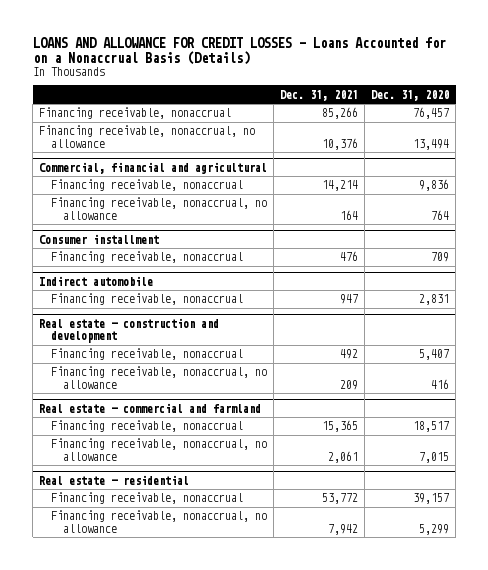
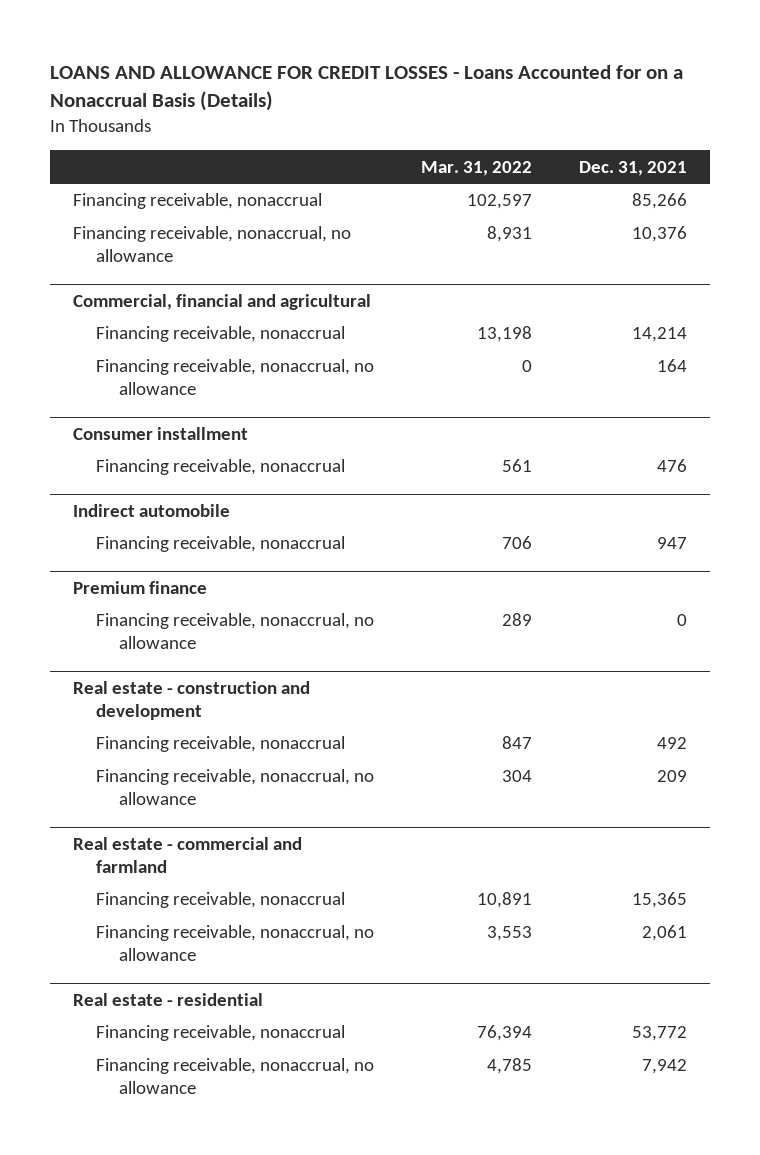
[371,89,450,101] Dec. 31, 2020 -> none
none -> [420,160,532,176] Mar. 31, 2022
none -> [73,580,208,594] Premium finance
none -> [96,613,375,650] Financing receivable, nonaccrual, no allowance

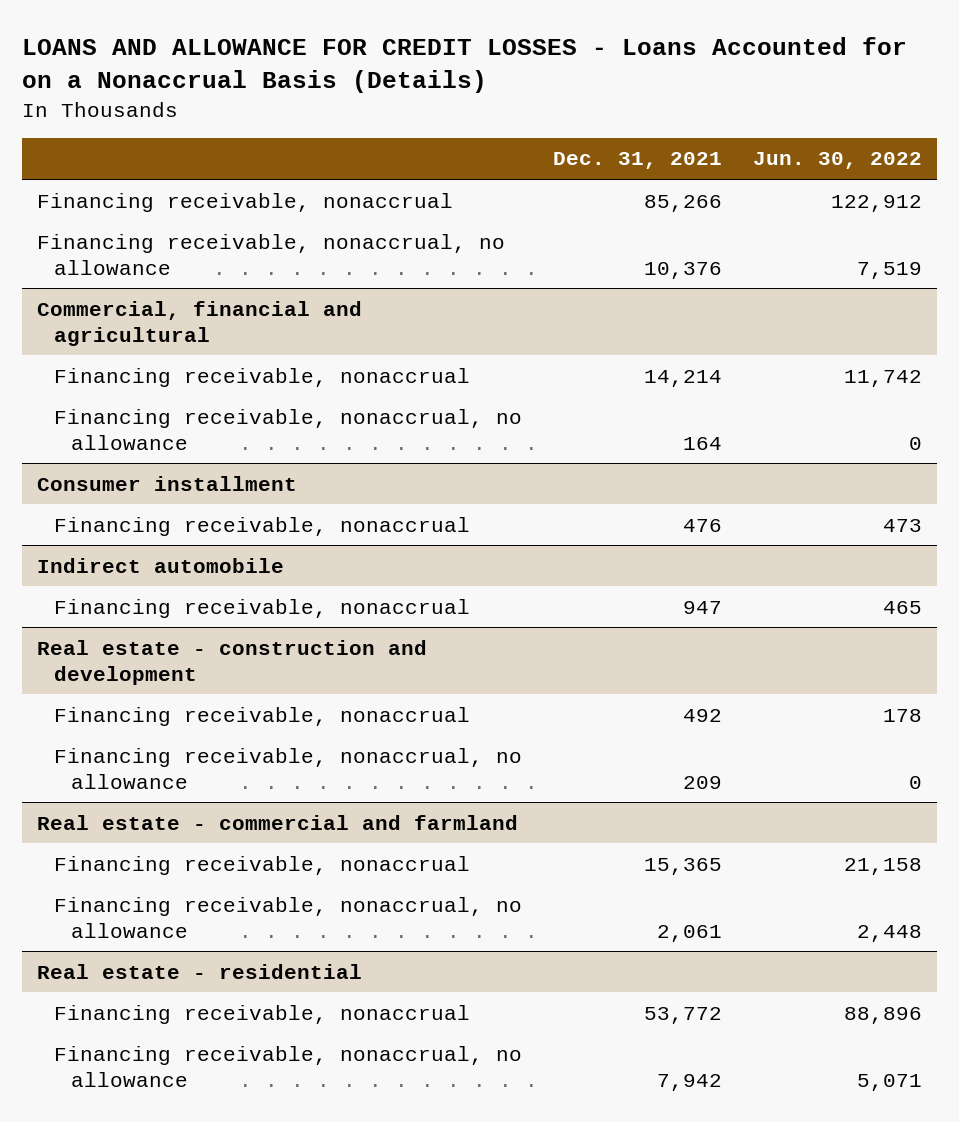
[420,160,532,176] Mar. 31, 2022 -> none
none -> [753,152,923,170] Jun. 30, 2022
[73,580,208,594] Premium finance -> none
[96,613,375,650] Financing receivable, nonaccrual, no allowance -> none

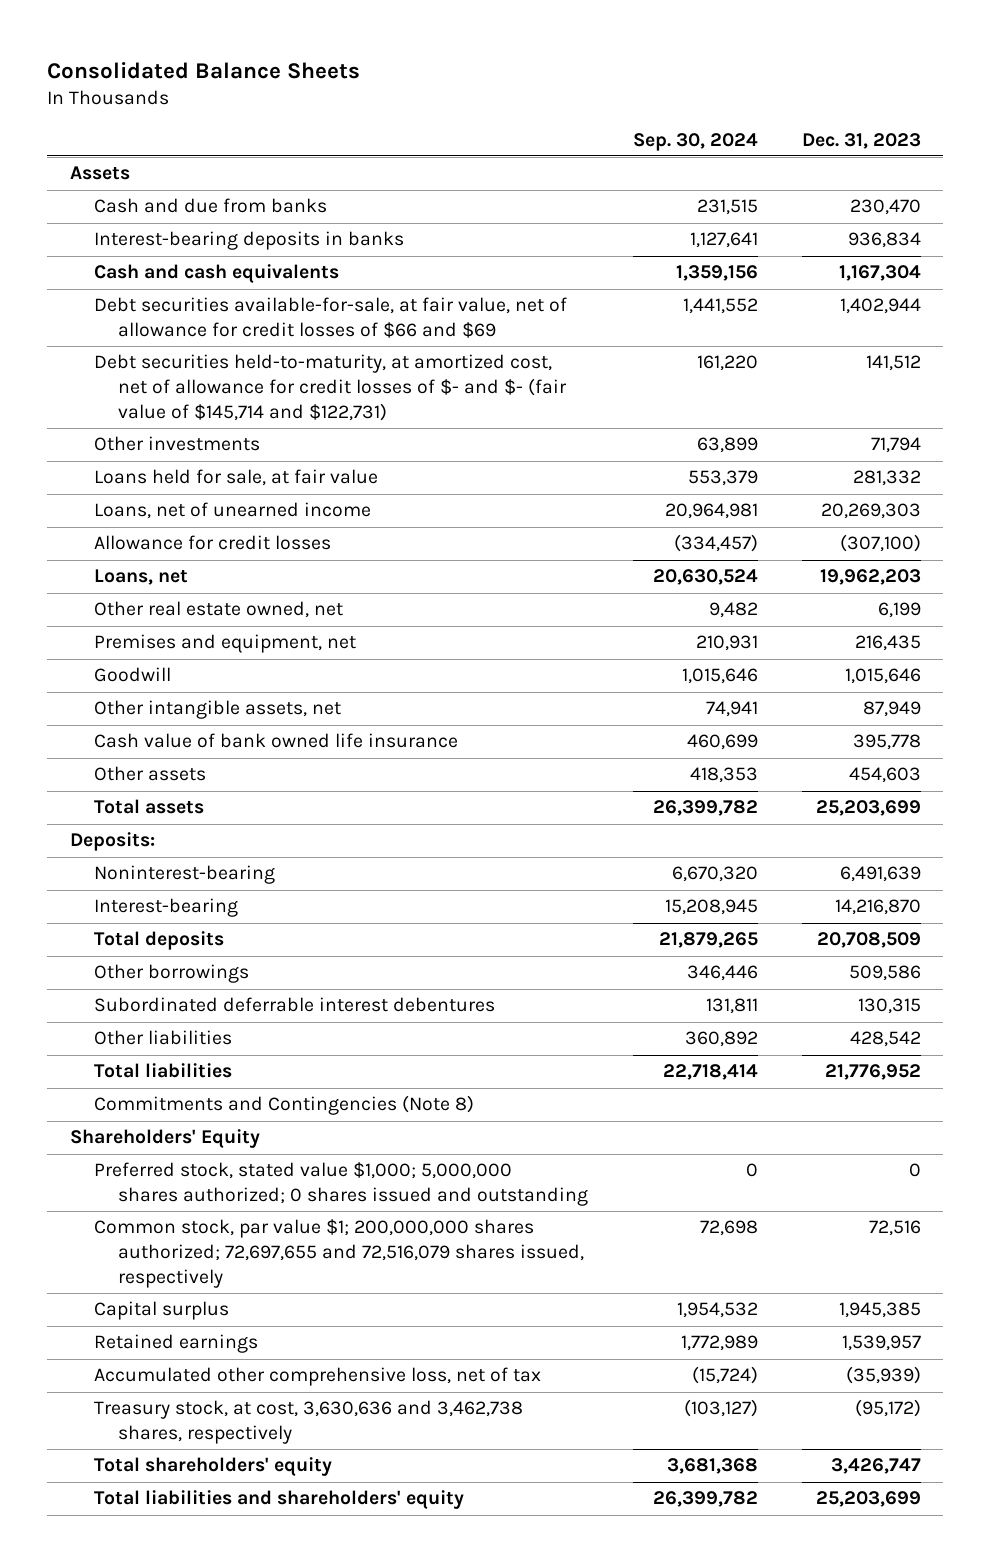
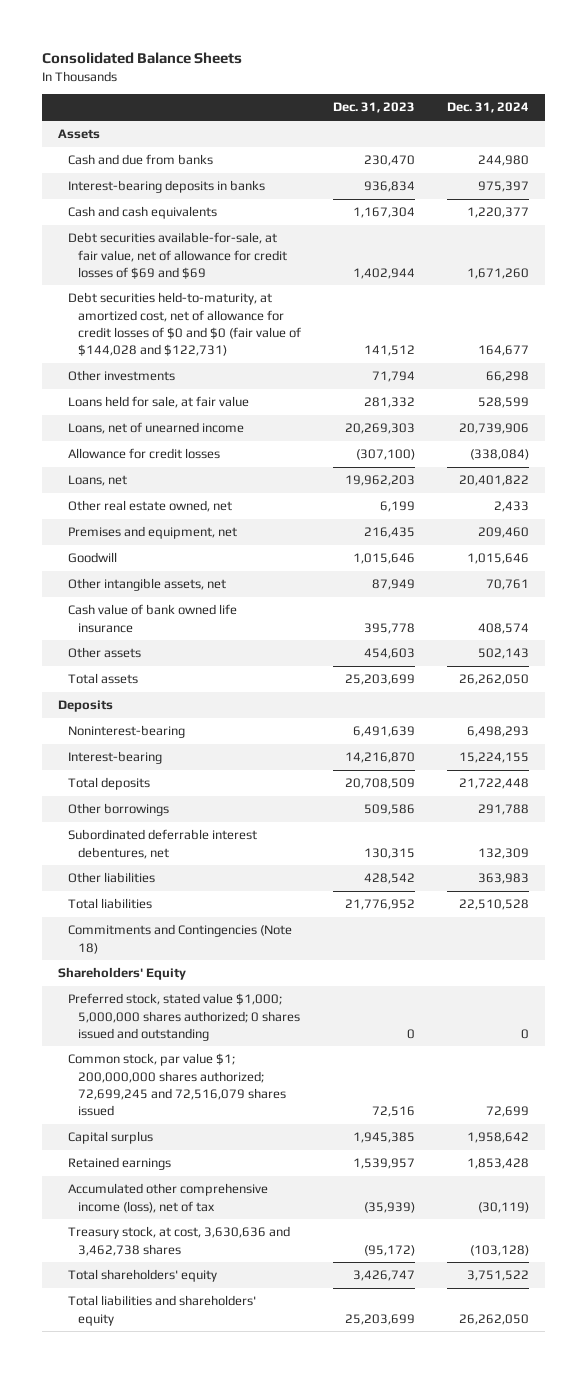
[632,132,758,151] Sep. 30, 2024 -> none
none -> [447,102,530,114] Dec. 31, 2024
[93,297,567,339] Debt securities available-for-sale, at fair value, net of allowance for credit losses of $66 and $69 -> [68,232,288,279] Debt securities available-for-sale, at fair value, net of allowance for credit losses of $69 and $69
[93,354,568,421] Debt securities held-to-maturity, at amortized cost, net of allowance for credit losses of $- and $- (fair value of $145,714 and $122,731) -> [68,292,302,356] Debt securities held-to-maturity, at amortized cost, net of allowance for credit losses of $0 and $0 (fair value of $144,028 and $122,731)
[69,832,155,852] Deposits: -> [58,700,114,713] Deposits
[93,997,495,1013] Subordinated deferrable interest debentures -> [68,829,258,859] Subordinated deferrable interest debentures, net
[93,1095,474,1116] Commitments and Contingencies (Note 8) -> [68,924,293,954] Commitments and Contingencies (Note 18)
[93,1219,585,1288] Common stock, par value $1; 200,000,000 shares authorized; 72,697,655 and 72,516,079 shares issued, respectively -> [68,1053,287,1116] Common stock, par value $1; 200,000,000 shares authorized; 72,699,245 and 72,516,079 shares issued
[93,1367,541,1387] Accumulated other comprehensive loss, net of tax -> [68,1183,269,1213] Accumulated other comprehensive income (loss), net of tax
[93,1400,523,1445] Treasury stock, at cost, 3,630,636 and 3,462,738 shares, respectively -> [68,1226,291,1256] Treasury stock, at cost, 3,630,636 and 3,462,738 shares

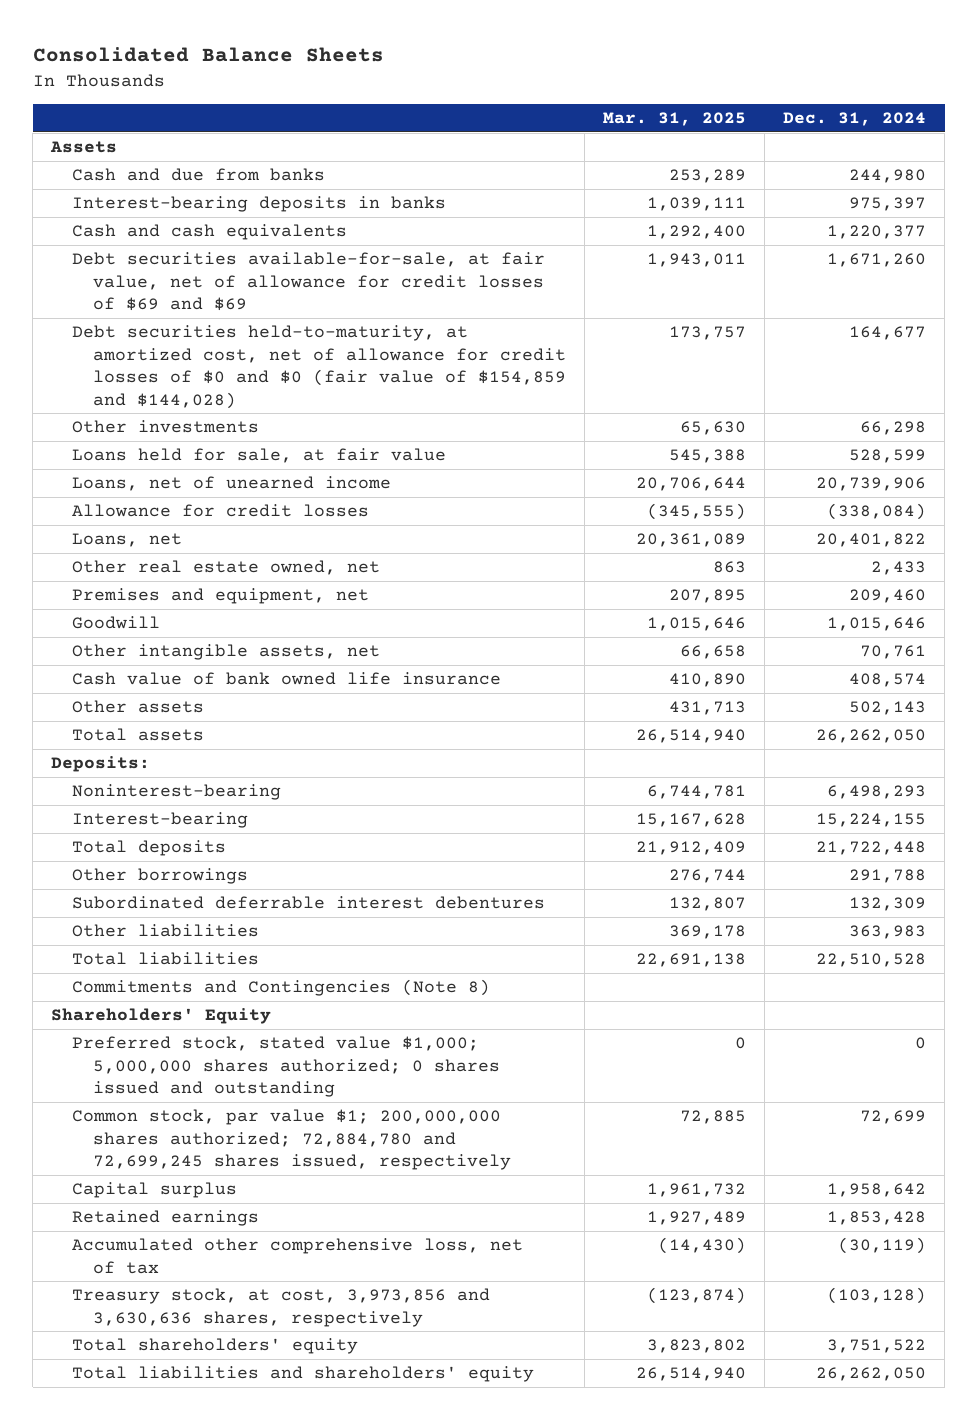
[333,102,416,114] Dec. 31, 2023 -> none
none -> [603,111,747,126] Mar. 31, 2025
[68,292,302,356] Debt securities held-to-maturity, at amortized cost, net of allowance for credit losses of $0 and $0 (fair value of $144,028 and $122,731) -> [72,325,567,409] Debt securities held-to-maturity, at amortized cost, net of allowance for credit losses of $0 and $0 (fair value of $154,859 and $144,028)
[58,700,114,713] Deposits -> [51,756,151,773] Deposits:
[68,829,258,859] Subordinated deferrable interest debentures, net -> [72,896,546,910] Subordinated deferrable interest debentures
[68,924,293,954] Commitments and Contingencies (Note 18) -> [72,979,491,997] Commitments and Contingencies (Note 8)
[68,1053,287,1116] Common stock, par value $1; 200,000,000 shares authorized; 72,699,245 and 72,516,079 shares issued -> [72,1109,512,1171] Common stock, par value $1; 200,000,000 shares authorized; 72,884,780 and 72,699,245 shares issued, respectively
[68,1183,269,1213] Accumulated other comprehensive income (loss), net of tax -> [72,1238,524,1274] Accumulated other comprehensive loss, net of tax
[68,1226,291,1256] Treasury stock, at cost, 3,630,636 and 3,462,738 shares -> [72,1288,491,1327] Treasury stock, at cost, 3,973,856 and 3,630,636 shares, respectively

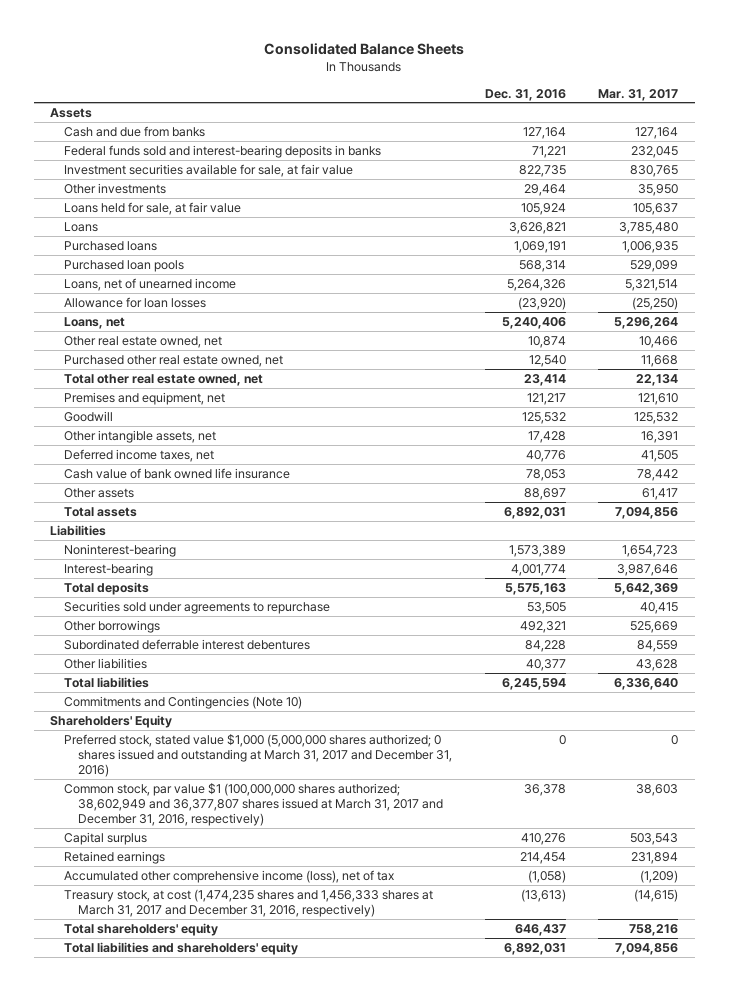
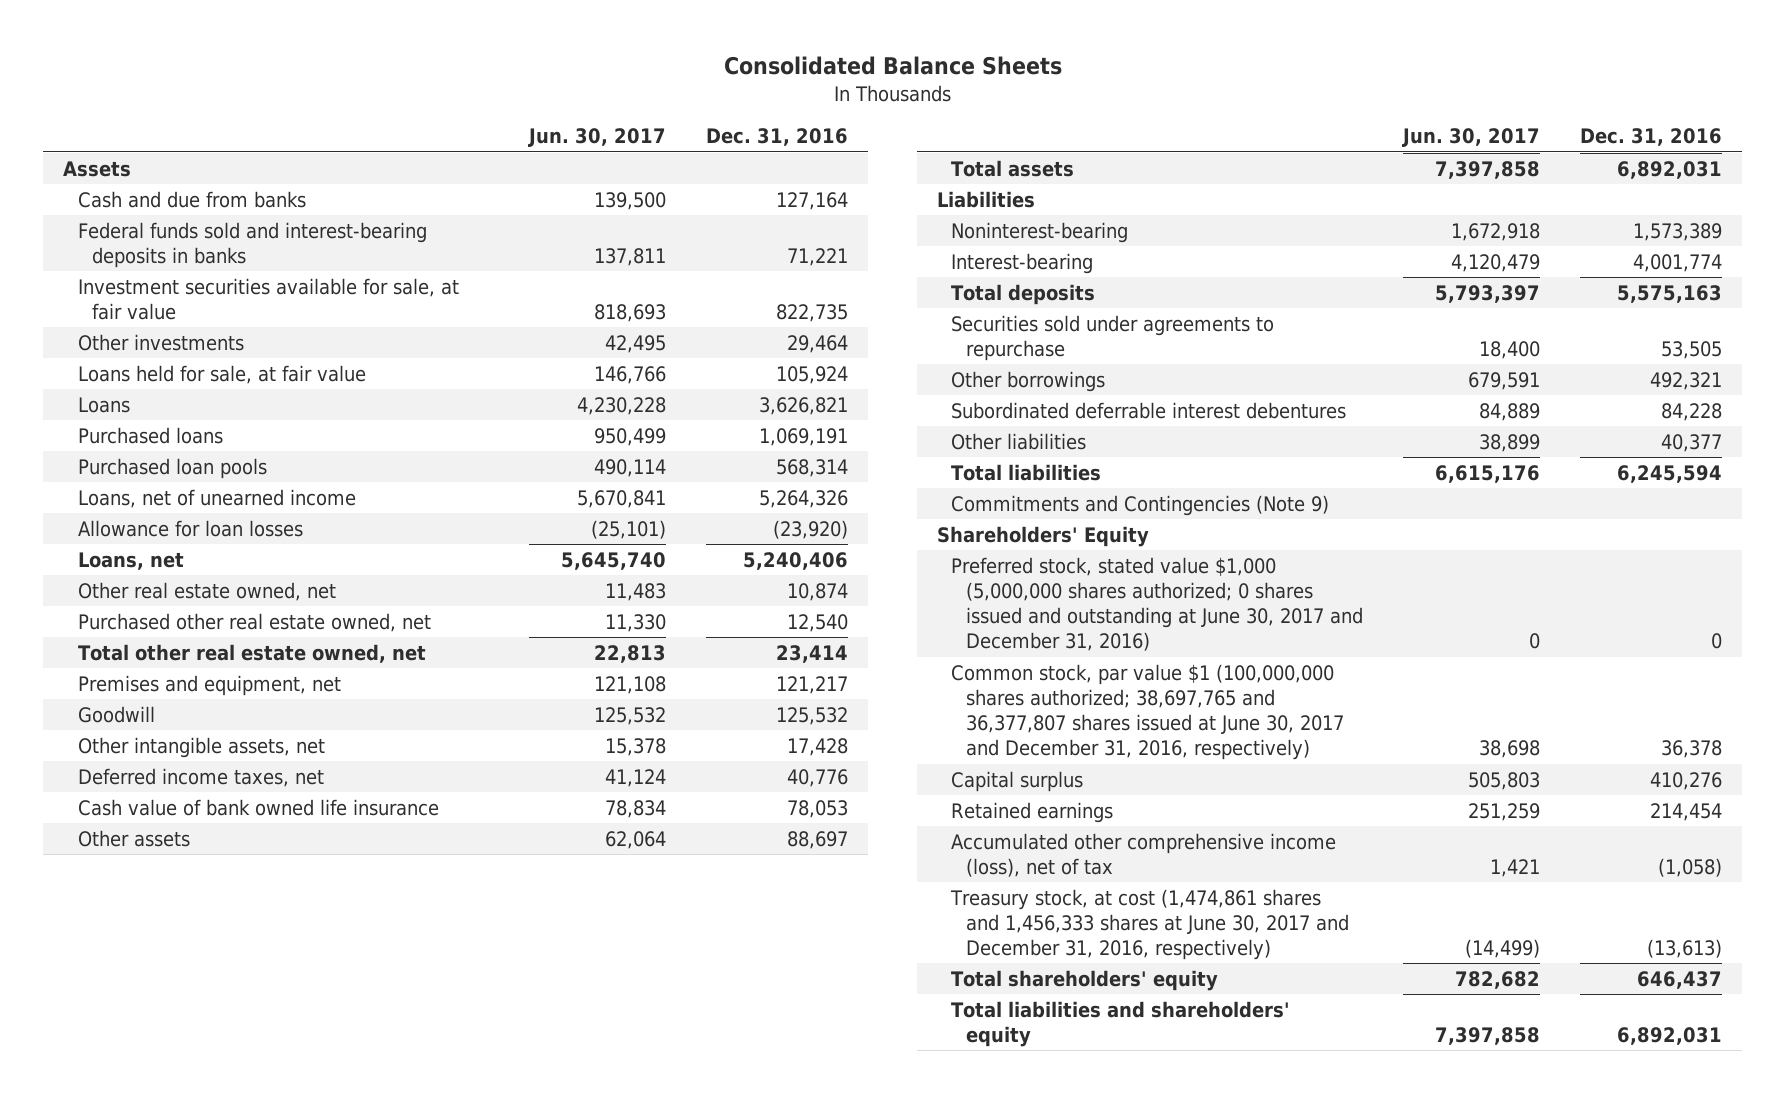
[598,88,679,101] Mar. 31, 2017 -> none
none -> [527,128,666,148] Jun. 30, 2017
[64,695,303,709] Commitments and Contingencies (Note 10) -> [951,494,1330,516] Commitments and Contingencies (Note 9)
[64,733,452,778] Preferred stock, stated value $1,000 (5,000,000 shares authorized; 0 shares issued and outstanding at March 31, 2017 and December 31, 2016) -> [951,556,1363,652] Preferred stock, stated value $1,000 (5,000,000 shares authorized; 0 shares issued and outstanding at June 30, 2017 and December 31, 2016)
[64,782,443,827] Common stock, par value $1 (100,000,000 shares authorized; 38,602,949 and 36,377,807 shares issued at March 31, 2017 and December 31, 2016, respectively) -> [951,663,1344,761] Common stock, par value $1 (100,000,000 shares authorized; 38,697,765 and 36,377,807 shares issued at June 30, 2017 and December 31, 2016, respectively)
[64,888,434,918] Treasury stock, at cost (1,474,235 shares and 1,456,333 shares at March 31, 2017 and December 31, 2016, respectively) -> [950,888,1349,961] Treasury stock, at cost (1,474,861 shares and 1,456,333 shares at June 30, 2017 and December 31, 2016, respectively)

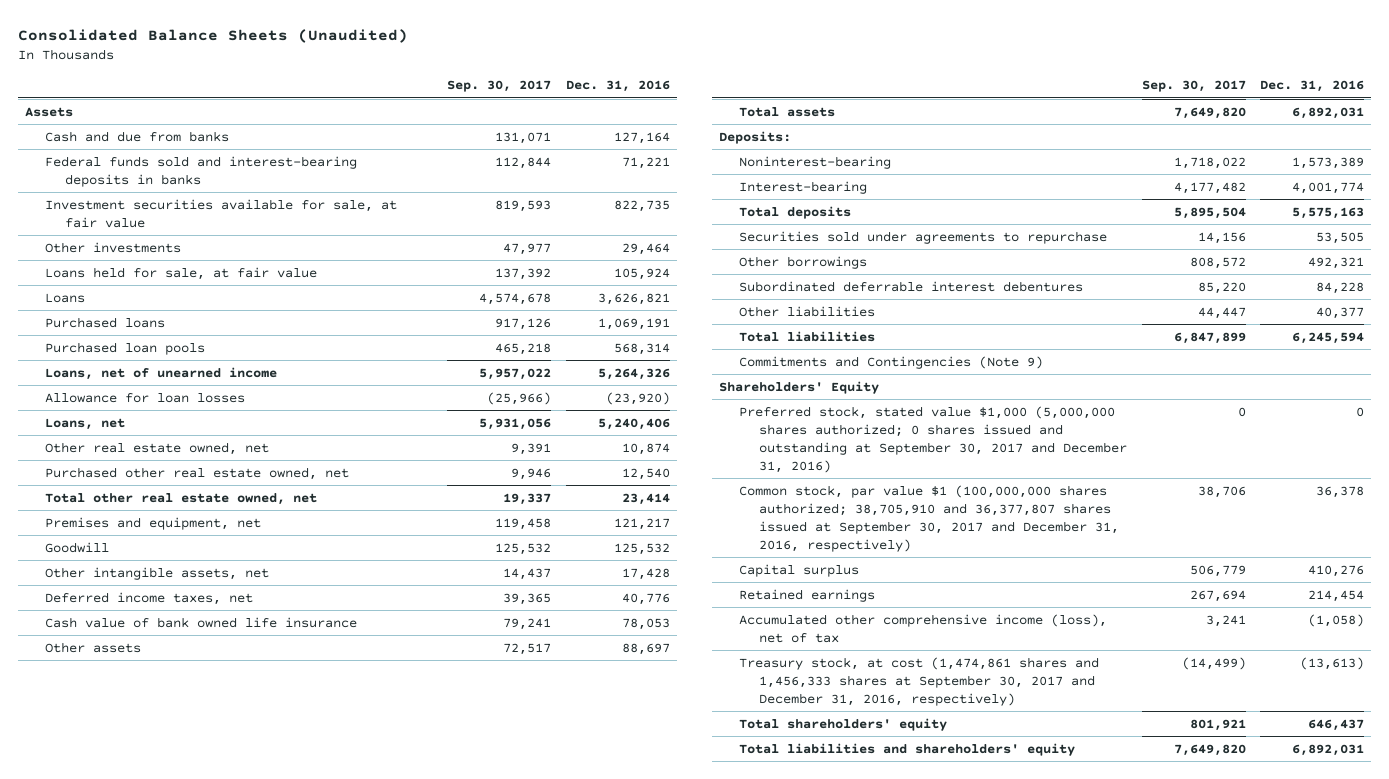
[723,56,1062,76] Consolidated Balance Sheets -> [17,28,408,43] Consolidated Balance Sheets (Unaudited)
[527,128,666,148] Jun. 30, 2017 -> none
none -> [447,80,552,93] Sep. 30, 2017
[937,190,1036,208] Liabilities -> none
none -> [719,130,792,144] Deposits:
[951,556,1363,652] Preferred stock, stated value $1,000 (5,000,000 shares authorized; 0 shares issued and outstanding at June 30, 2017 and December 31, 2016) -> [739,405,1128,473] Preferred stock, stated value $1,000 (5,000,000 shares authorized; 0 shares issued and outstanding at September 30, 2017 and December 31, 2016)
[951,663,1344,761] Common stock, par value $1 (100,000,000 shares authorized; 38,697,765 and 36,377,807 shares issued at June 30, 2017 and December 31, 2016, respectively) -> [739,484,1120,552] Common stock, par value $1 (100,000,000 shares authorized; 38,705,910 and 36,377,807 shares issued at September 30, 2017 and December 31, 2016, respectively)
[950,888,1349,961] Treasury stock, at cost (1,474,861 shares and 1,456,333 shares at June 30, 2017 and December 31, 2016, respectively) -> [739,656,1100,706] Treasury stock, at cost (1,474,861 shares and 1,456,333 shares at September 30, 2017 and December 31, 2016, respectively)

